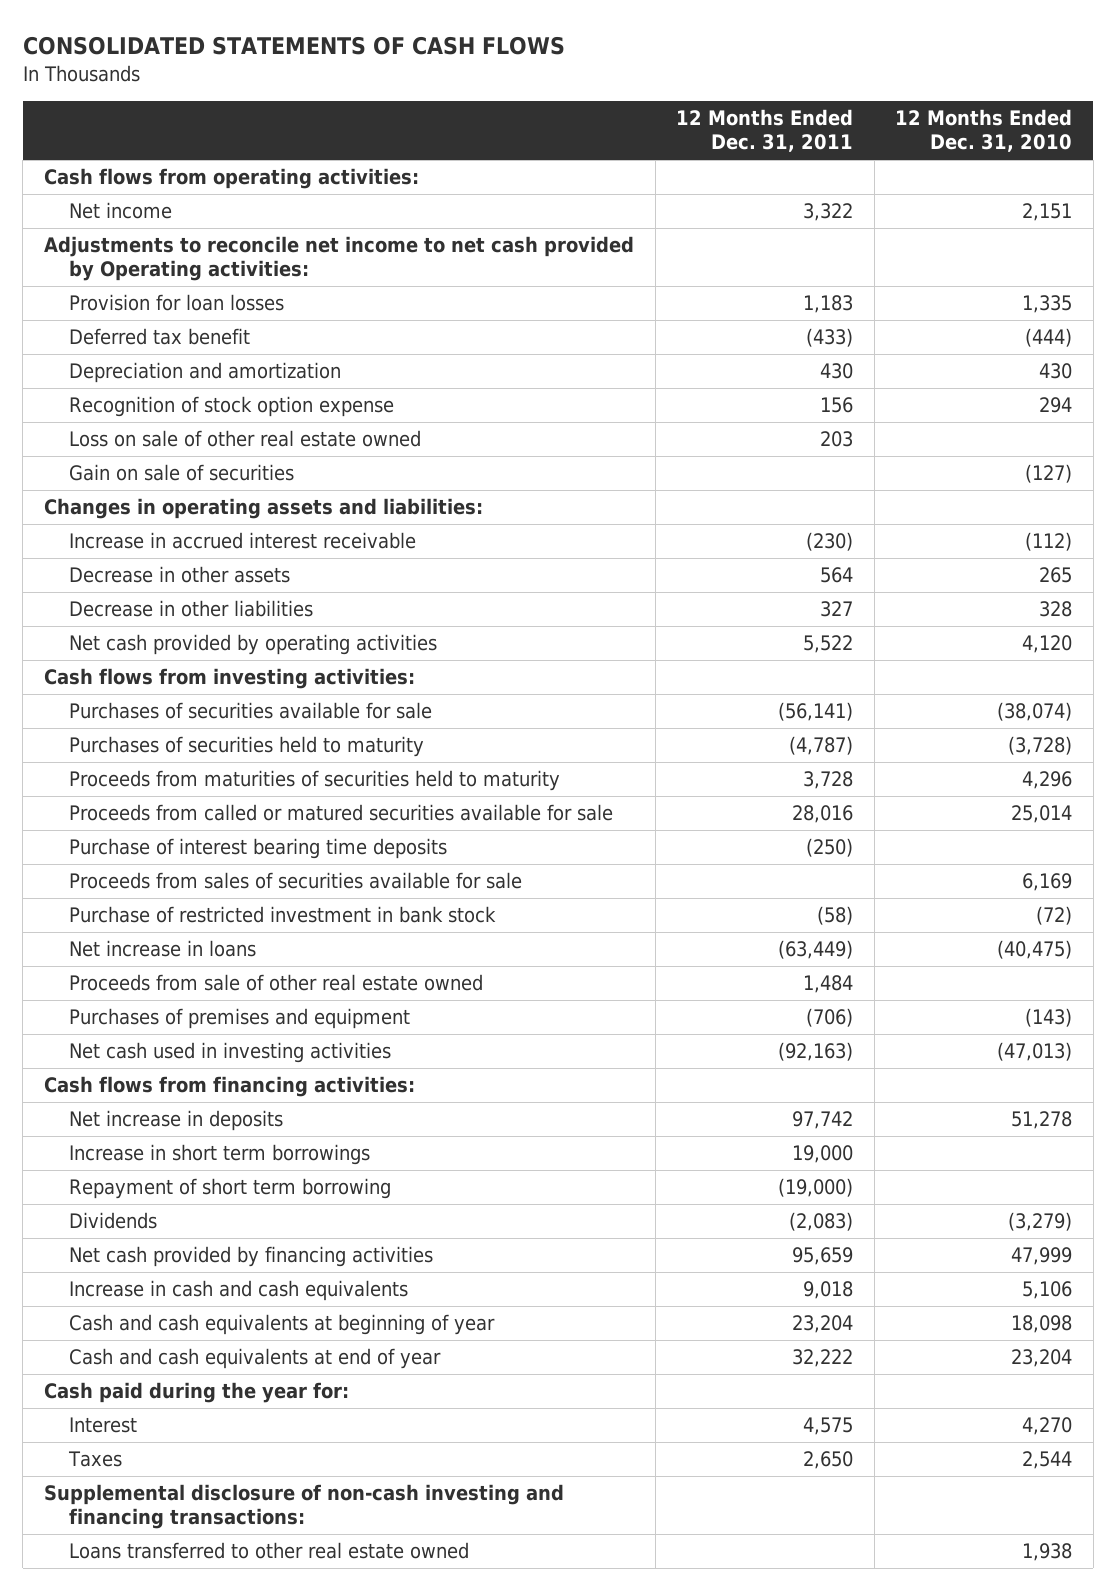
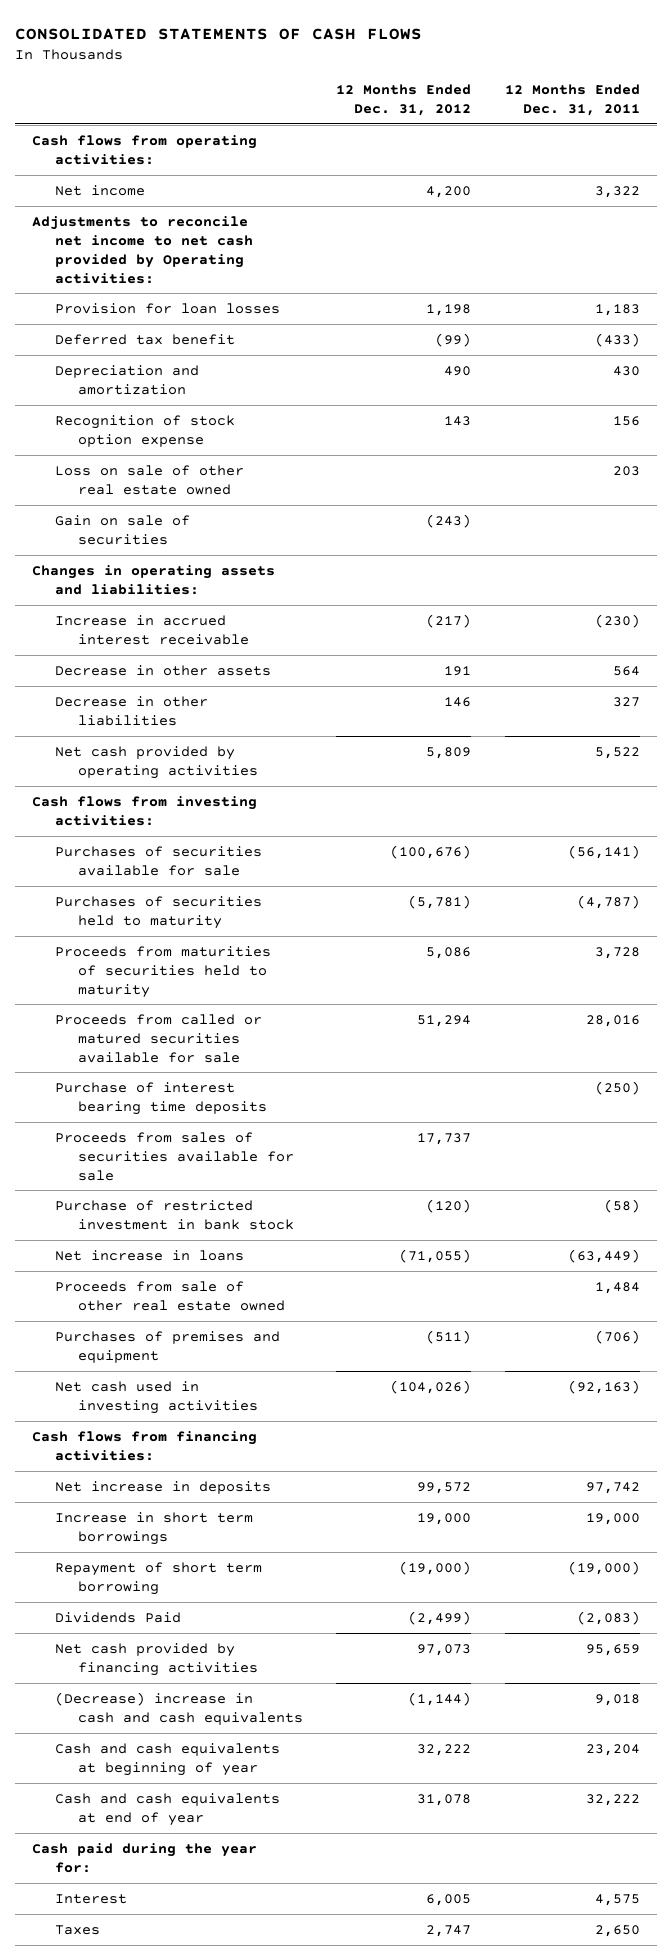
[895,109,1073,153] 12 Months Ended Dec. 31, 2010 -> none
none -> [336,84,472,117] 12 Months Ended Dec. 31, 2012
[68,1212,157,1230] Dividends -> [54,1611,181,1623] Dividends Paid
[68,1280,408,1302] Increase in cash and cash equivalents -> [54,1691,303,1725] (Decrease) increase in cash and cash equivalents
[43,1484,564,1530] Supplemental disclosure of non-cash investing and financing transactions: -> none
[68,1542,469,1560] Loans transferred to other real estate owned -> none

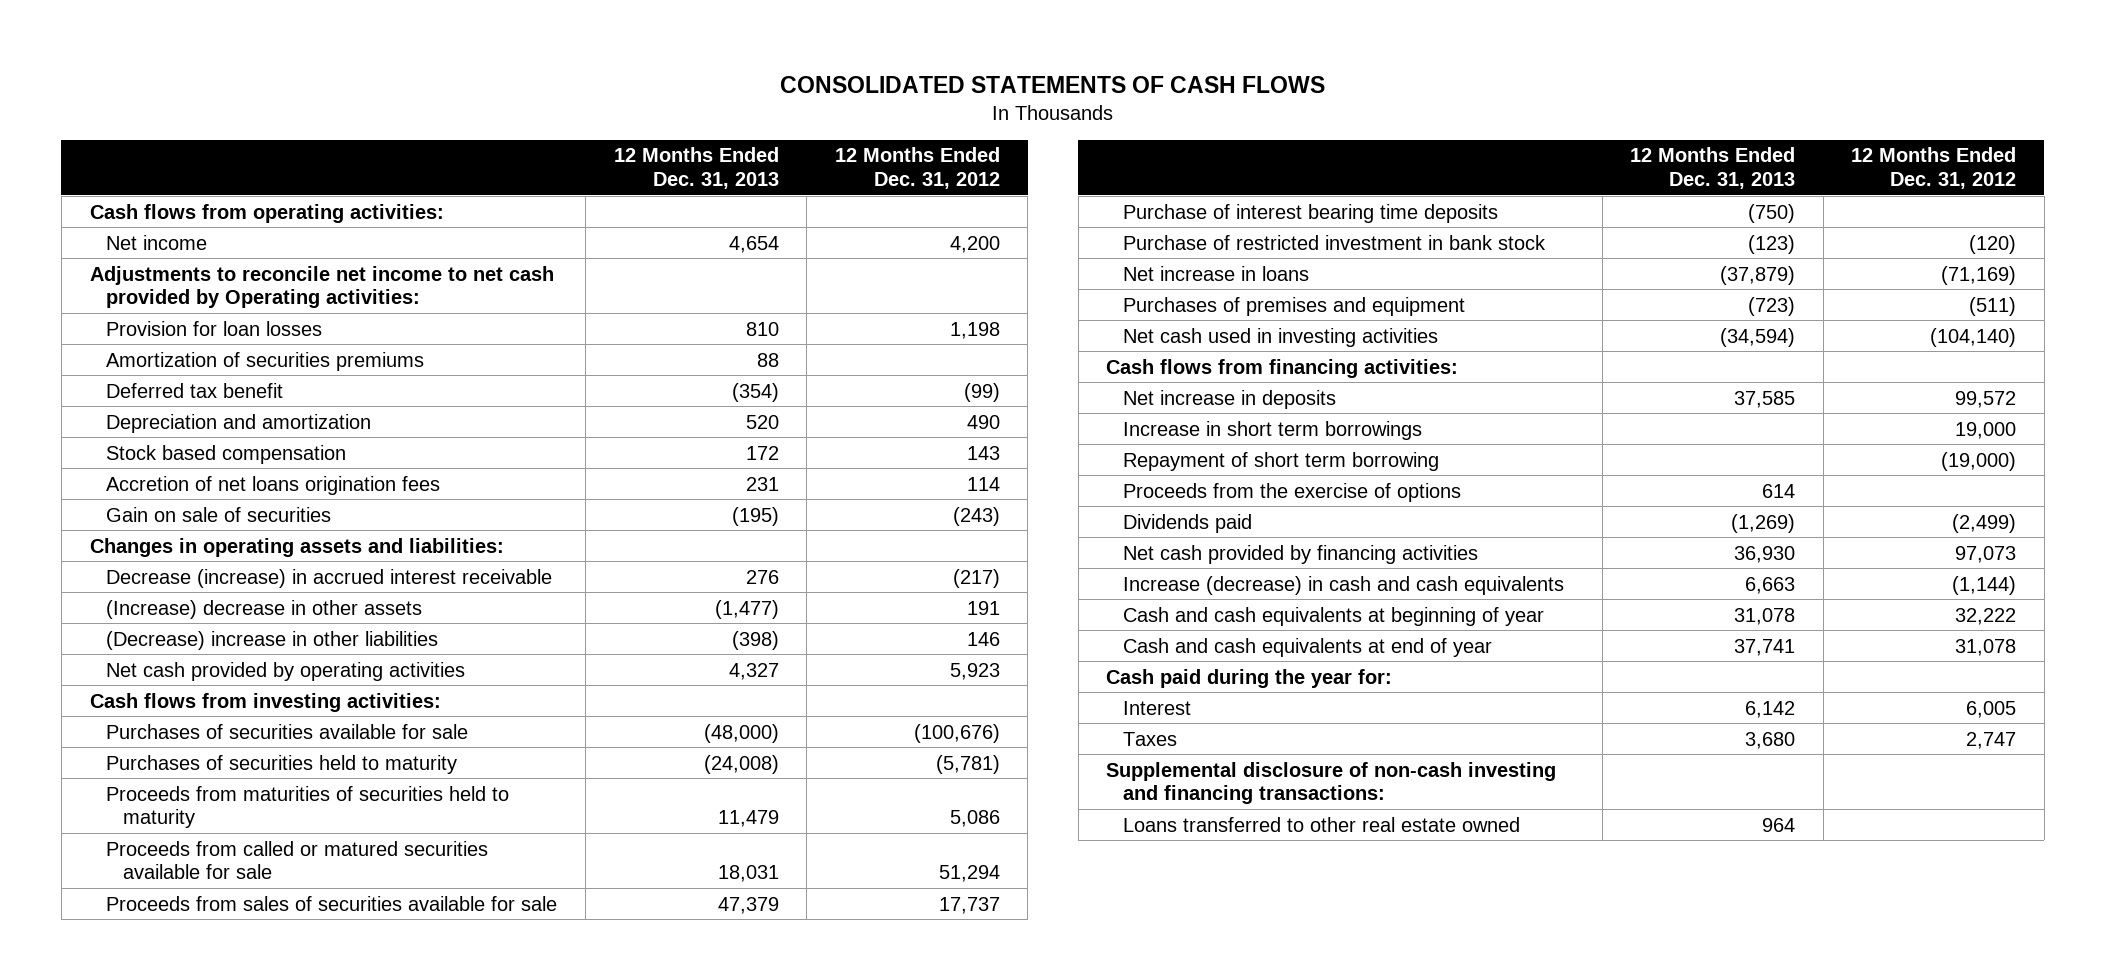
[504,84,640,117] 12 Months Ended Dec. 31, 2011 -> none
none -> [613,147,779,189] 12 Months Ended Dec. 31, 2013
none -> [106,351,425,371] Amortization of securities premiums
[54,464,244,495] Loss on sale of other real estate owned -> none
[54,414,235,447] Recognition of stock option expense -> [106,444,347,464] Stock based compensation
none -> [106,475,441,495] Accretion of net loans origination fees
[54,614,249,645] Increase in accrued interest receivable -> [106,568,553,588] Decrease (increase) in accrued interest receivable
[54,664,271,676] Decrease in other assets -> [106,599,423,619] (Increase) decrease in other assets
[54,695,208,726] Decrease in other liabilities -> [106,630,439,650] (Decrease) increase in other liabilities
[426,746,472,759] 5,809 -> [949,662,1000,680] 5,923
[54,1081,267,1115] Purchase of interest bearing time deposits -> [1123,203,1499,223] Purchase of interest bearing time deposits
[54,1280,285,1311] Proceeds from sale of other real estate owned -> none
[399,1248,472,1263] (71,055) -> [1941,265,2017,285] (71,169)
[390,1379,472,1394] (104,026) -> [1930,327,2017,347] (104,140)
none -> [1123,482,1462,502] Proceeds from the exercise of options
[54,1611,181,1623] Dividends Paid -> [1123,513,1253,533] Dividends paid
[54,1691,303,1725] (Decrease) increase in cash and cash equivalents -> [1123,575,1565,595] Increase (decrease) in cash and cash equivalents
none -> [1106,761,1557,805] Supplemental disclosure of non-cash investing and financing transactions:
none -> [1123,816,1521,832] Loans transferred to other real estate owned

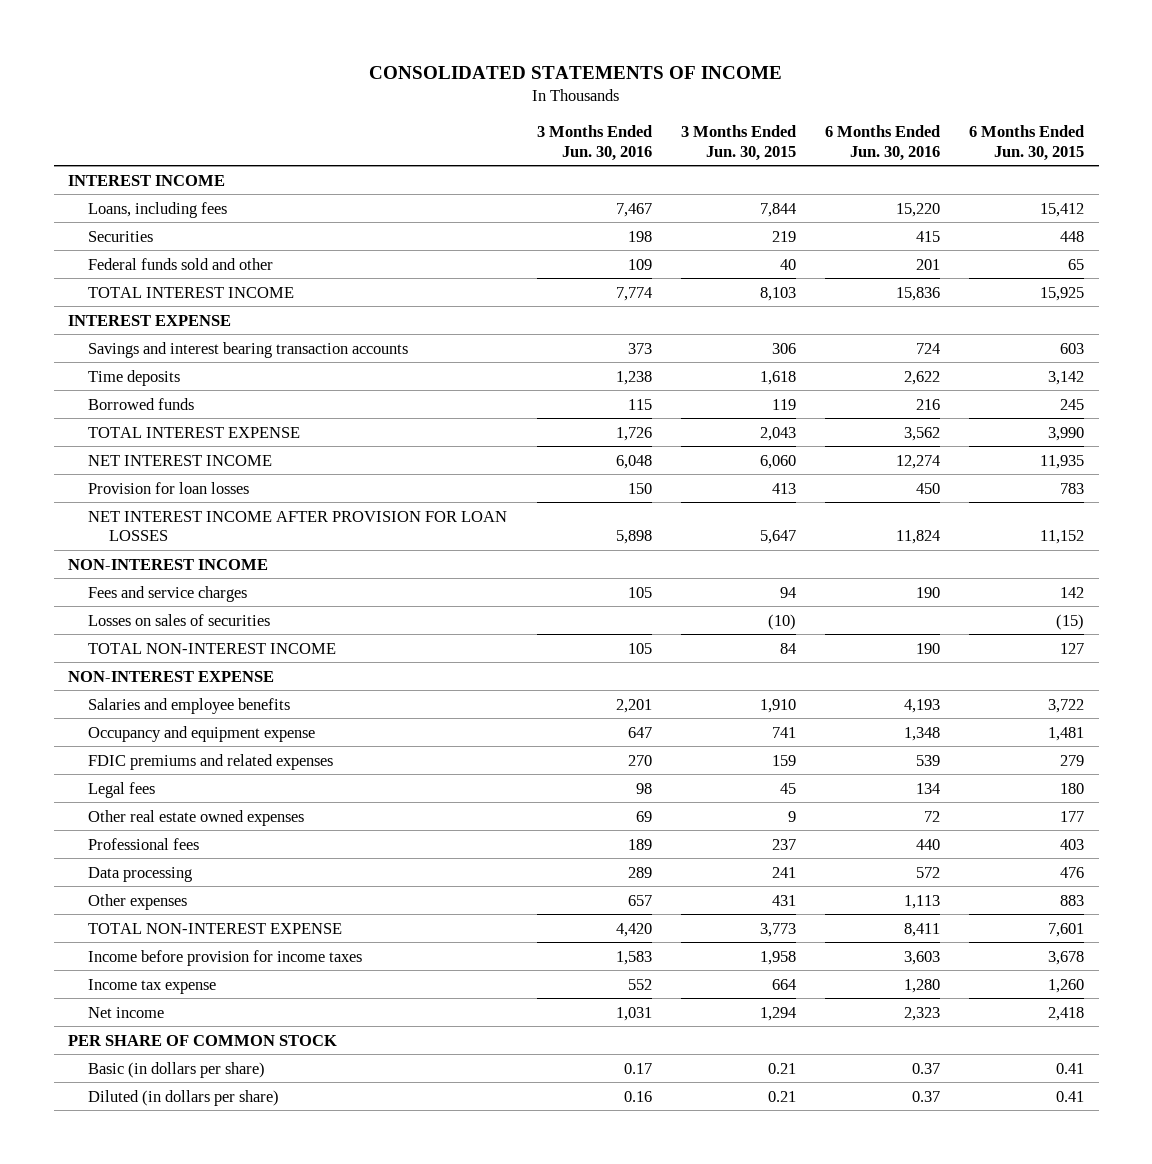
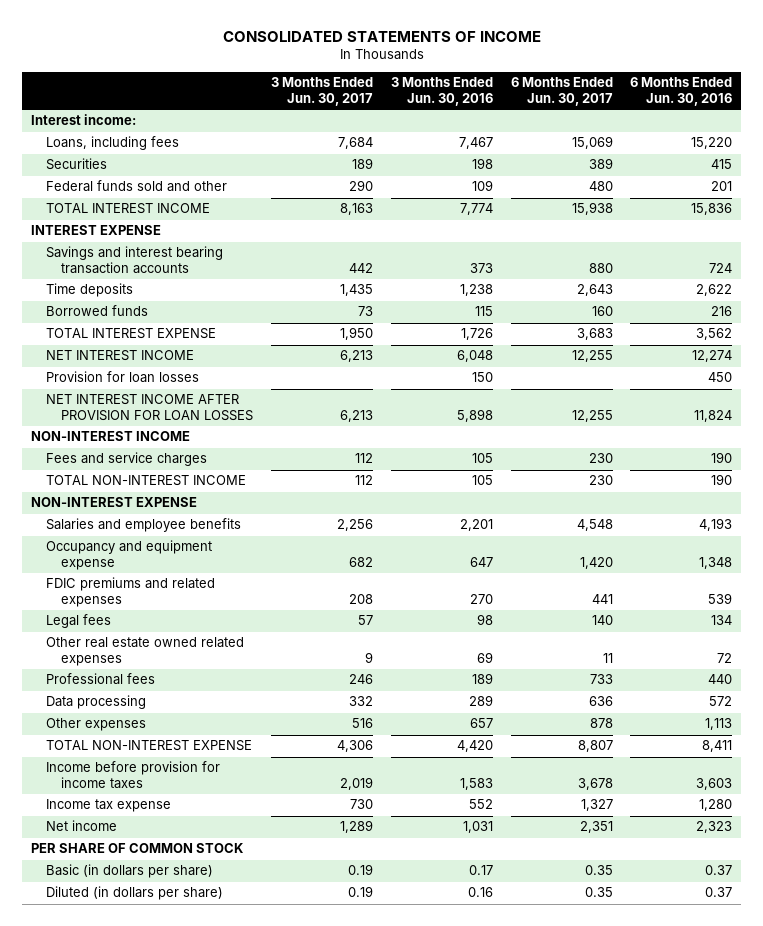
[680,125,796,161] 3 Months Ended Jun. 30, 2015 -> none
[969,125,1085,161] 6 Months Ended Jun. 30, 2015 -> none
none -> [270,77,373,107] 3 Months Ended Jun. 30, 2017
none -> [510,77,613,107] 6 Months Ended Jun. 30, 2017
[68,174,226,186] INTEREST INCOME -> [30,114,136,126] Interest income:
[88,613,271,626] Losses on sales of securities -> none
[88,809,305,826] Other real estate owned expenses -> [45,637,244,667] Other real estate owned related expenses

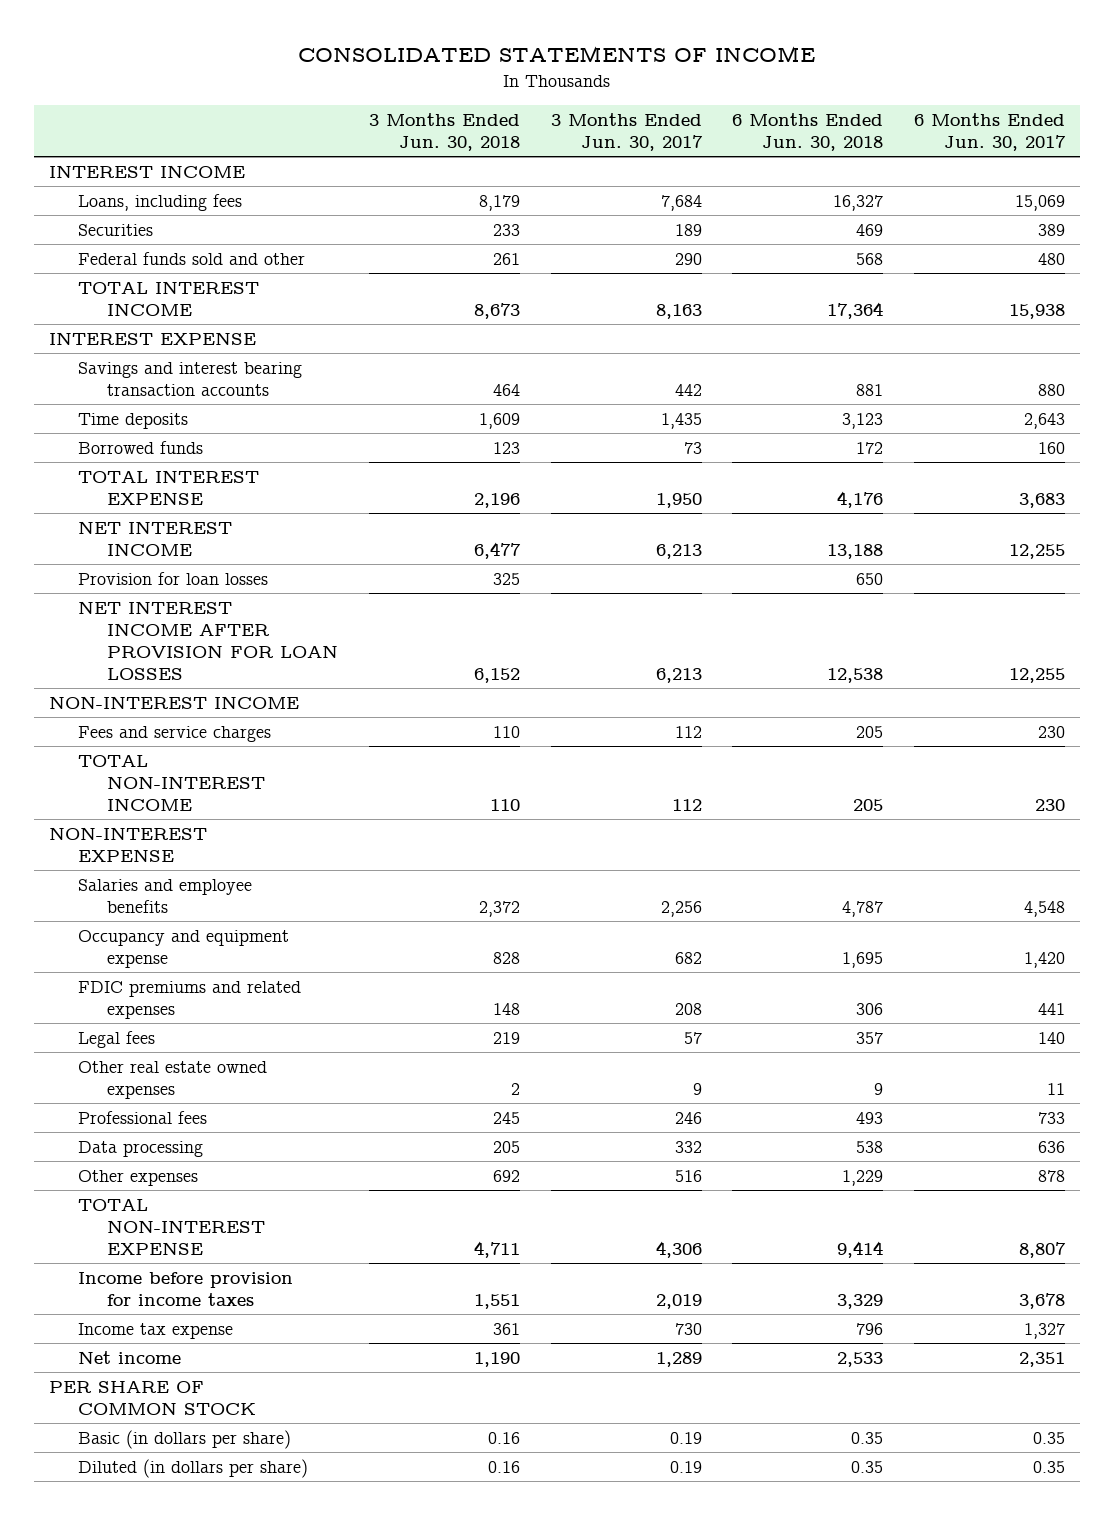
[390,77,493,107] 3 Months Ended Jun. 30, 2016 -> none
[630,77,733,107] 6 Months Ended Jun. 30, 2016 -> none
none -> [369,112,521,151] 3 Months Ended Jun. 30, 2018
none -> [732,112,884,151] 6 Months Ended Jun. 30, 2018
[30,114,136,126] Interest income: -> [49,165,246,179] INTEREST INCOME
[45,637,244,667] Other real estate owned related expenses -> [78,1061,268,1100] Other real estate owned expenses

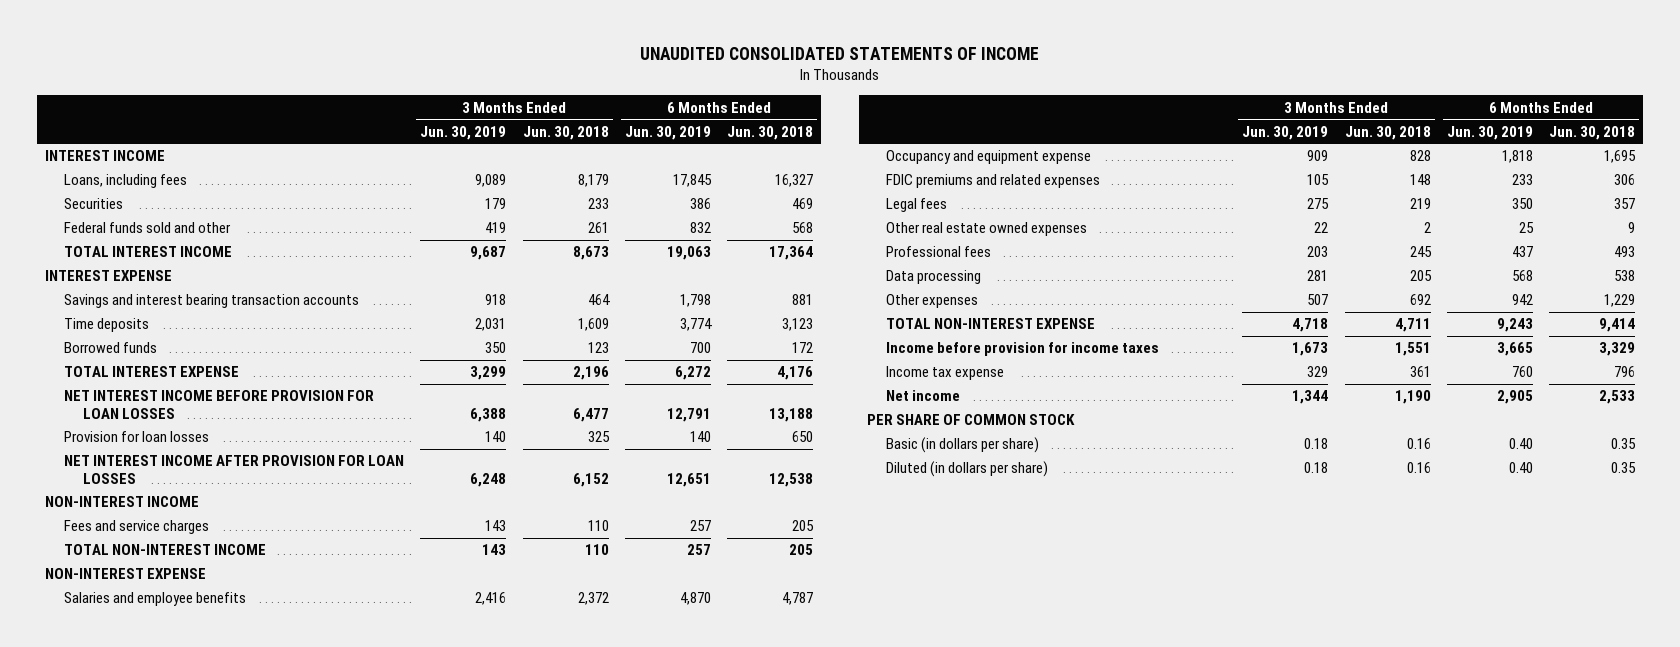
[298,46,816,63] CONSOLIDATED STATEMENTS OF INCOME -> [640,47,1040,61] UNAUDITED CONSOLIDATED STATEMENTS OF INCOME
[550,112,703,151] 3 Months Ended Jun. 30, 2017 -> none
[913,112,1066,151] 6 Months Ended Jun. 30, 2017 -> none
none -> [420,125,507,140] Jun. 30, 2019
none -> [624,125,711,140] Jun. 30, 2019
[78,521,233,557] NET INTEREST INCOME -> [63,390,374,419] NET INTEREST INCOME BEFORE PROVISION FOR LOAN LOSSES

